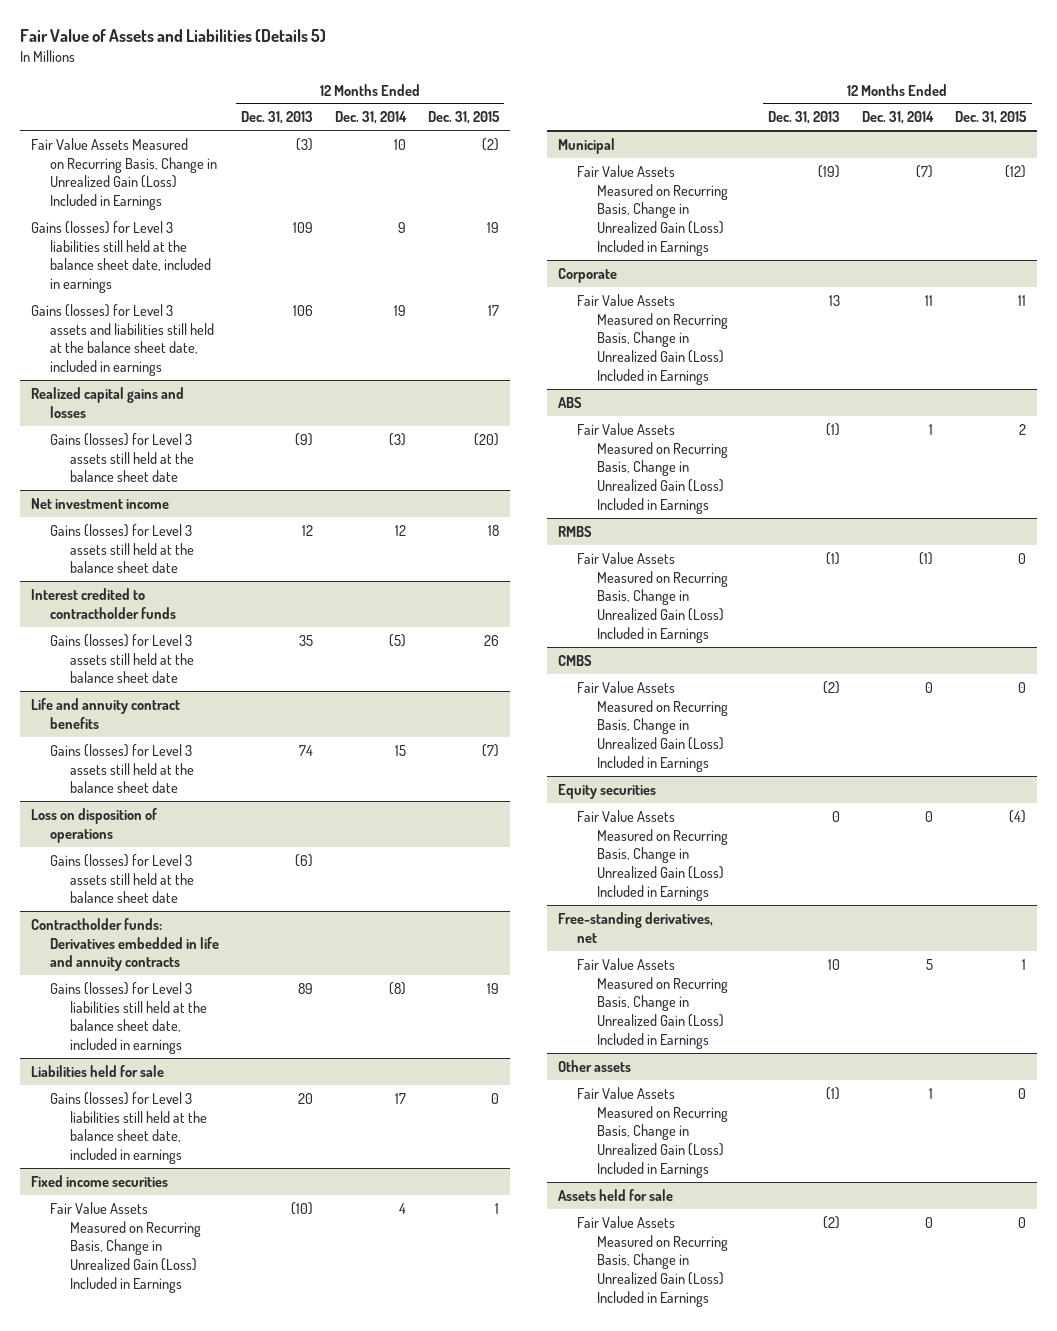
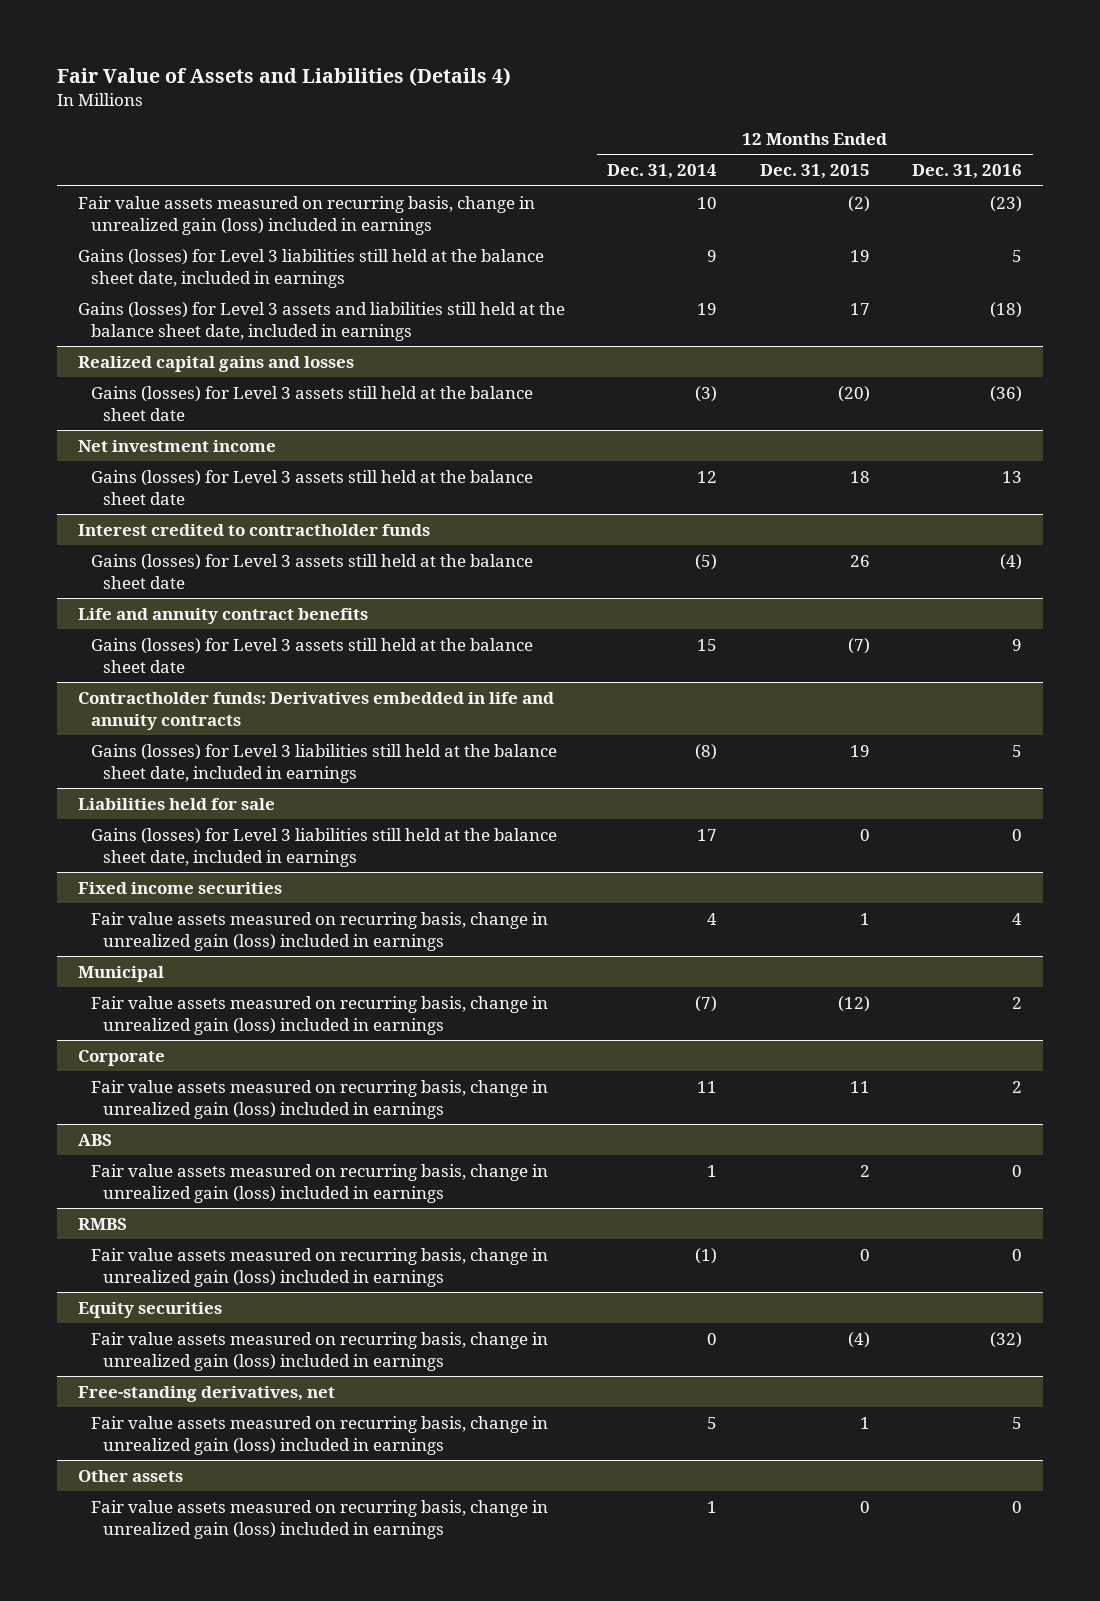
[19,29,326,43] Fair Value of Assets and Liabilities (Details 5) -> [57,67,512,87] Fair Value of Assets and Liabilities (Details 4)
[240,111,313,125] Dec. 31, 2013 -> none
none -> [912,164,1023,180] Dec. 31, 2016
[30,137,218,211] Fair Value Assets Measured on Recurring Basis, Change in Unrealized Gain (Loss) Included in Earnings -> [78,195,536,235] Fair value assets measured on recurring basis, change in unrealized gain (loss) included in earnings
[30,807,157,843] Loss on disposition of operations -> none
[50,853,194,904] Gains (losses) for Level 3 assets still held at the balance sheet date -> none
[50,1201,201,1293] Fair Value Assets Measured on Recurring Basis, Change in Unrealized Gain (Loss) Included in Earnings -> [90,911,548,951] Fair value assets measured on recurring basis, change in unrealized gain (loss) included in earnings
[577,164,728,256] Fair Value Assets Measured on Recurring Basis, Change in Unrealized Gain (Loss) Included in Earnings -> [90,995,548,1035] Fair value assets measured on recurring basis, change in unrealized gain (loss) included in earnings
[577,293,728,385] Fair Value Assets Measured on Recurring Basis, Change in Unrealized Gain (Loss) Included in Earnings -> [90,1079,548,1119] Fair value assets measured on recurring basis, change in unrealized gain (loss) included in earnings
[577,422,728,514] Fair Value Assets Measured on Recurring Basis, Change in Unrealized Gain (Loss) Included in Earnings -> [90,1163,548,1203] Fair value assets measured on recurring basis, change in unrealized gain (loss) included in earnings
[557,654,592,666] CMBS -> none
[577,680,728,772] Fair Value Assets Measured on Recurring Basis, Change in Unrealized Gain (Loss) Included in Earnings -> none
[577,551,728,643] Fair Value Assets Measured on Recurring Basis, Change in Unrealized Gain (Loss) Included in Earnings -> [90,1247,548,1287] Fair value assets measured on recurring basis, change in unrealized gain (loss) included in earnings
[577,809,728,901] Fair Value Assets Measured on Recurring Basis, Change in Unrealized Gain (Loss) Included in Earnings -> [90,1331,548,1371] Fair value assets measured on recurring basis, change in unrealized gain (loss) included in earnings
[577,957,728,1049] Fair Value Assets Measured on Recurring Basis, Change in Unrealized Gain (Loss) Included in Earnings -> [90,1415,548,1455] Fair value assets measured on recurring basis, change in unrealized gain (loss) included in earnings
[557,1188,673,1201] Assets held for sale -> none
[577,1215,728,1307] Fair Value Assets Measured on Recurring Basis, Change in Unrealized Gain (Loss) Included in Earnings -> none
[577,1086,728,1178] Fair Value Assets Measured on Recurring Basis, Change in Unrealized Gain (Loss) Included in Earnings -> [90,1499,548,1539] Fair value assets measured on recurring basis, change in unrealized gain (loss) included in earnings

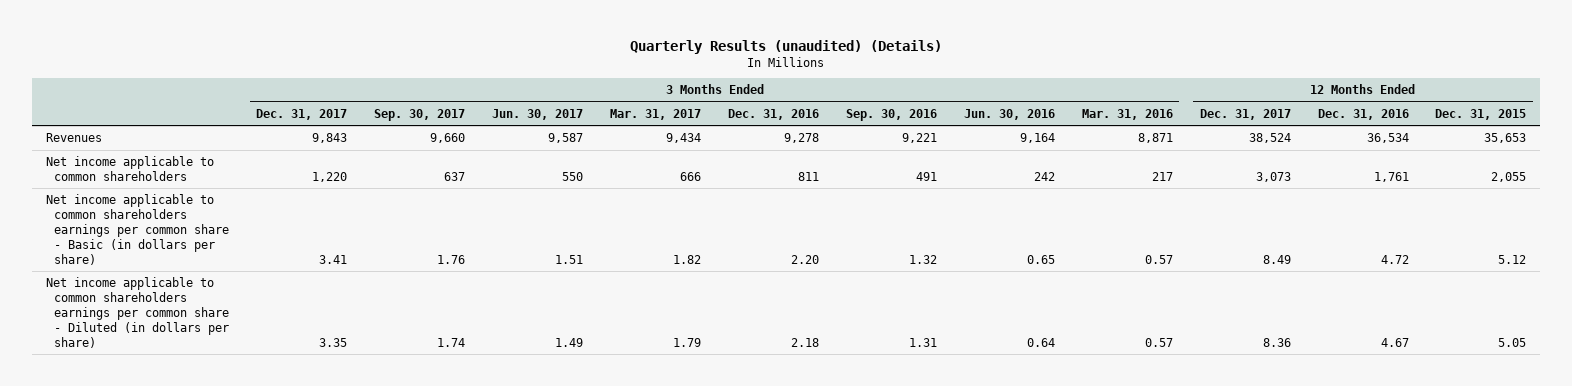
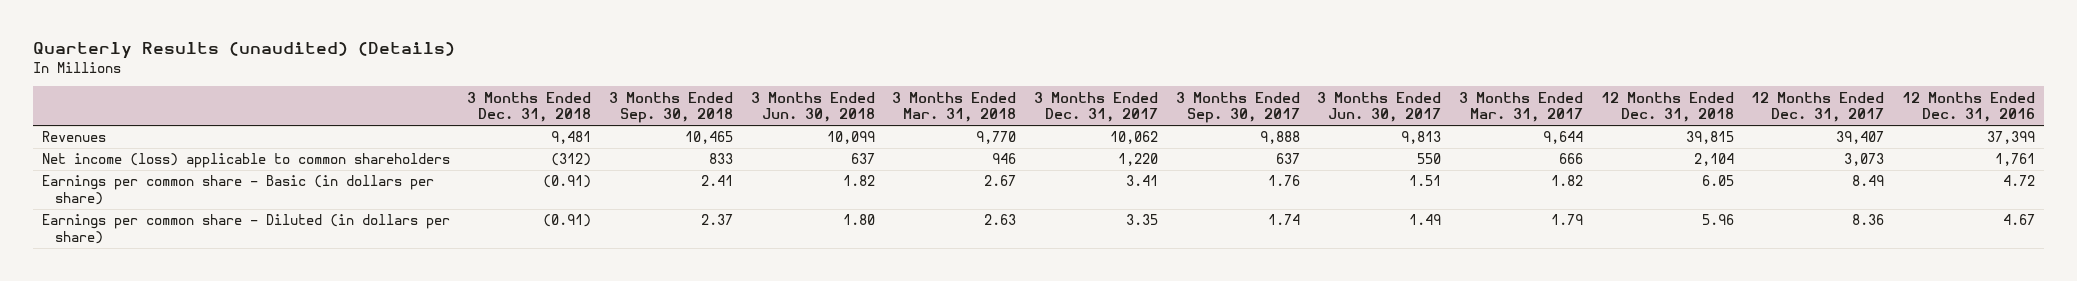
[728,108,820,120] Dec. 31, 2016 -> none
[845,108,937,121] Sep. 30, 2016 -> none
[963,108,1055,120] Jun. 30, 2016 -> none
[1081,108,1173,120] Mar. 31, 2016 -> none
[1435,108,1527,120] Dec. 31, 2015 -> none
none -> [467,91,592,123] 3 Months Ended Dec. 31, 2018
none -> [608,91,733,124] 3 Months Ended Sep. 30, 2018
none -> [750,91,875,123] 3 Months Ended Jun. 30, 2018
none -> [892,91,1017,123] 3 Months Ended Mar. 31, 2018
none -> [1600,91,1734,123] 12 Months Ended Dec. 31, 2018
[312,133,348,144] 9,843 -> [1110,131,1159,145] 10,062
[430,133,466,144] 9,660 -> [1259,131,1300,145] 9,888
[548,133,584,144] 9,587 -> [1401,131,1442,145] 9,813
[666,133,702,144] 9,434 -> [1543,131,1584,145] 9,644
[1248,133,1291,144] 38,524 -> [1836,131,1885,145] 39,407
[1366,133,1409,144] 36,534 -> [1987,131,2036,145] 37,399
[45,156,214,181] Net income applicable to common shareholders -> [41,153,450,169] Net income (loss) applicable to common shareholders
[45,194,230,265] Net income applicable to common shareholders earnings per common share - Basic (in dollars per share) -> [41,175,434,205] Earnings per common share - Basic (in dollars per share)
[45,277,230,348] Net income applicable to common shareholders earnings per common share - Diluted (in dollars per share) -> [41,214,450,244] Earnings per common share - Diluted (in dollars per share)

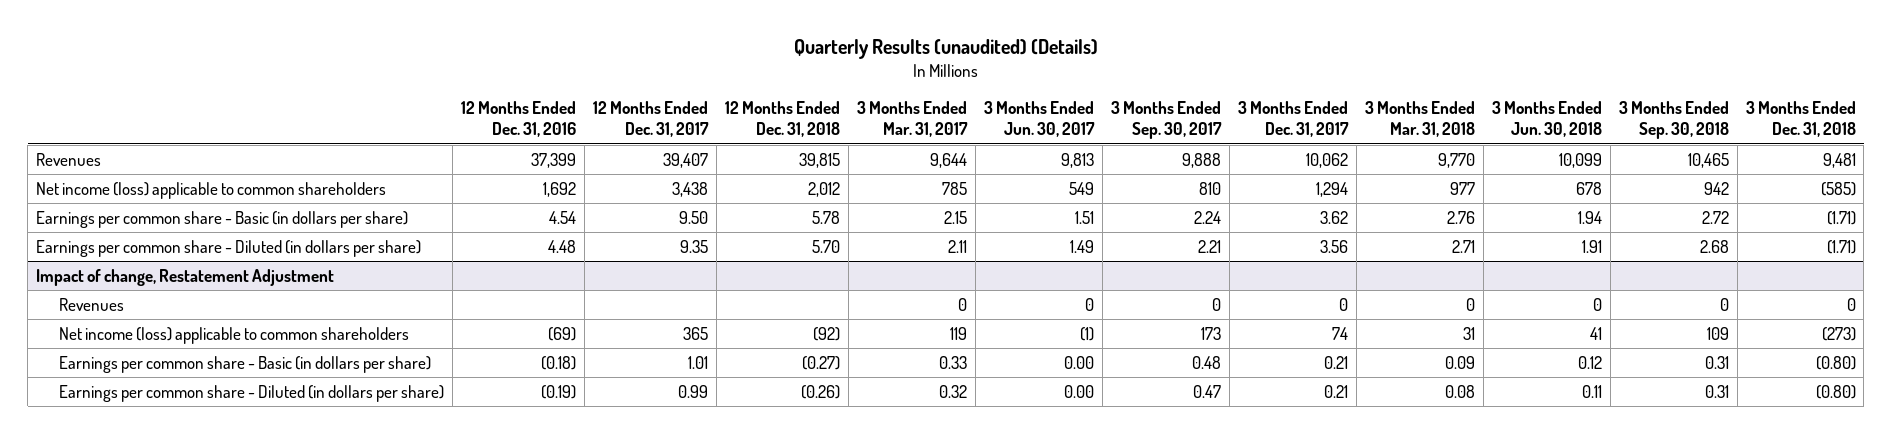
[551,153,592,167] (312) -> [1820,181,1856,196] (585)
[708,153,733,165] 833 -> [1703,181,1729,195] 942
[850,153,875,165] 637 -> [1575,181,1602,195] 678
[992,153,1017,165] 946 -> [1449,181,1475,195] 977
[1118,153,1159,167] 1,220 -> [1315,181,1348,197] 1,294
[1275,153,1300,165] 637 -> [1198,181,1221,195] 810
[1417,153,1442,165] 550 -> [1068,181,1094,195] 549
[1559,153,1584,165] 666 -> [941,181,967,195] 785
[1693,153,1734,167] 2,104 -> [807,181,840,197] 2,012
[1844,153,1885,167] 3,073 -> [671,181,708,197] 3,438
[1995,153,2036,167] 1,761 -> [542,181,576,197] 1,692
[543,175,592,189] (0.91) -> [1826,210,1856,225] (1.71)
[700,175,733,187] 2.41 -> [1701,210,1729,224] 2.72
[842,175,875,187] 1.82 -> [1577,210,1602,224] 1.94
[984,175,1017,187] 2.67 -> [1446,210,1475,224] 2.76
[1126,175,1159,187] 3.41 -> [1319,210,1348,224] 3.62
[1267,175,1300,187] 1.76 -> [1193,210,1221,224] 2.24
[1551,175,1584,187] 1.82 -> [943,210,967,224] 2.15
[1701,175,1734,187] 6.05 -> [811,210,840,224] 5.78
[1852,175,1885,187] 8.49 -> [678,210,708,224] 9.50
[2003,175,2036,187] 4.72 -> [548,210,576,224] 4.54
[543,214,592,228] (0.91) -> [1826,239,1856,254] (1.71)
[700,214,733,226] 2.37 -> [1699,239,1729,253] 2.68
[842,214,875,226] 1.80 -> [1581,239,1602,253] 1.91
[984,214,1017,226] 2.63 -> [1451,239,1475,253] 2.71
[1126,214,1159,226] 3.35 -> [1319,239,1348,253] 3.56
[1267,214,1300,226] 1.74 -> [1197,239,1221,253] 2.21
[1551,214,1584,226] 1.79 -> [947,239,967,253] 2.11
[1701,214,1734,226] 5.96 -> [811,239,840,253] 5.70
[1852,214,1885,226] 8.36 -> [679,239,708,253] 9.35
[2003,214,2036,226] 4.67 -> [547,239,576,253] 4.48
none -> [36,268,335,286] Impact of change, Restatement Adjustment
none -> [58,297,124,311] Revenues
none -> [58,326,409,344] Net income (loss) applicable to common shareholders
none -> [58,355,431,373] Earnings per common share - Basic (in dollars per share)
none -> [58,384,444,402] Earnings per common share - Diluted (in dollars per share)

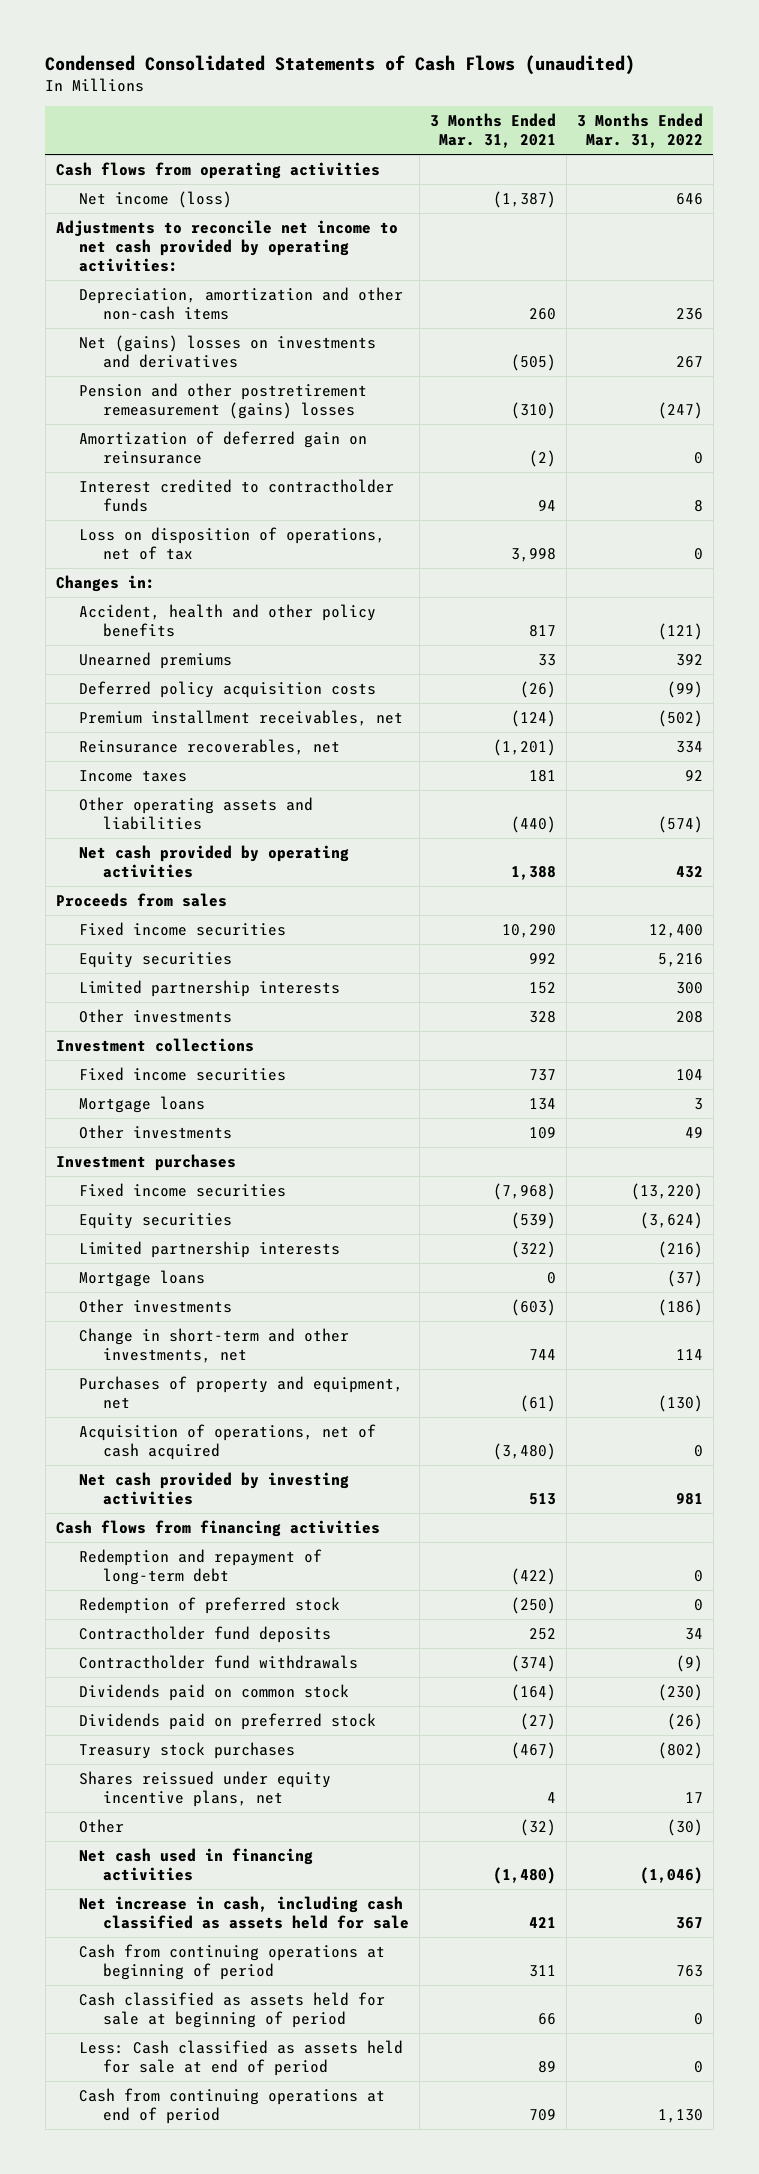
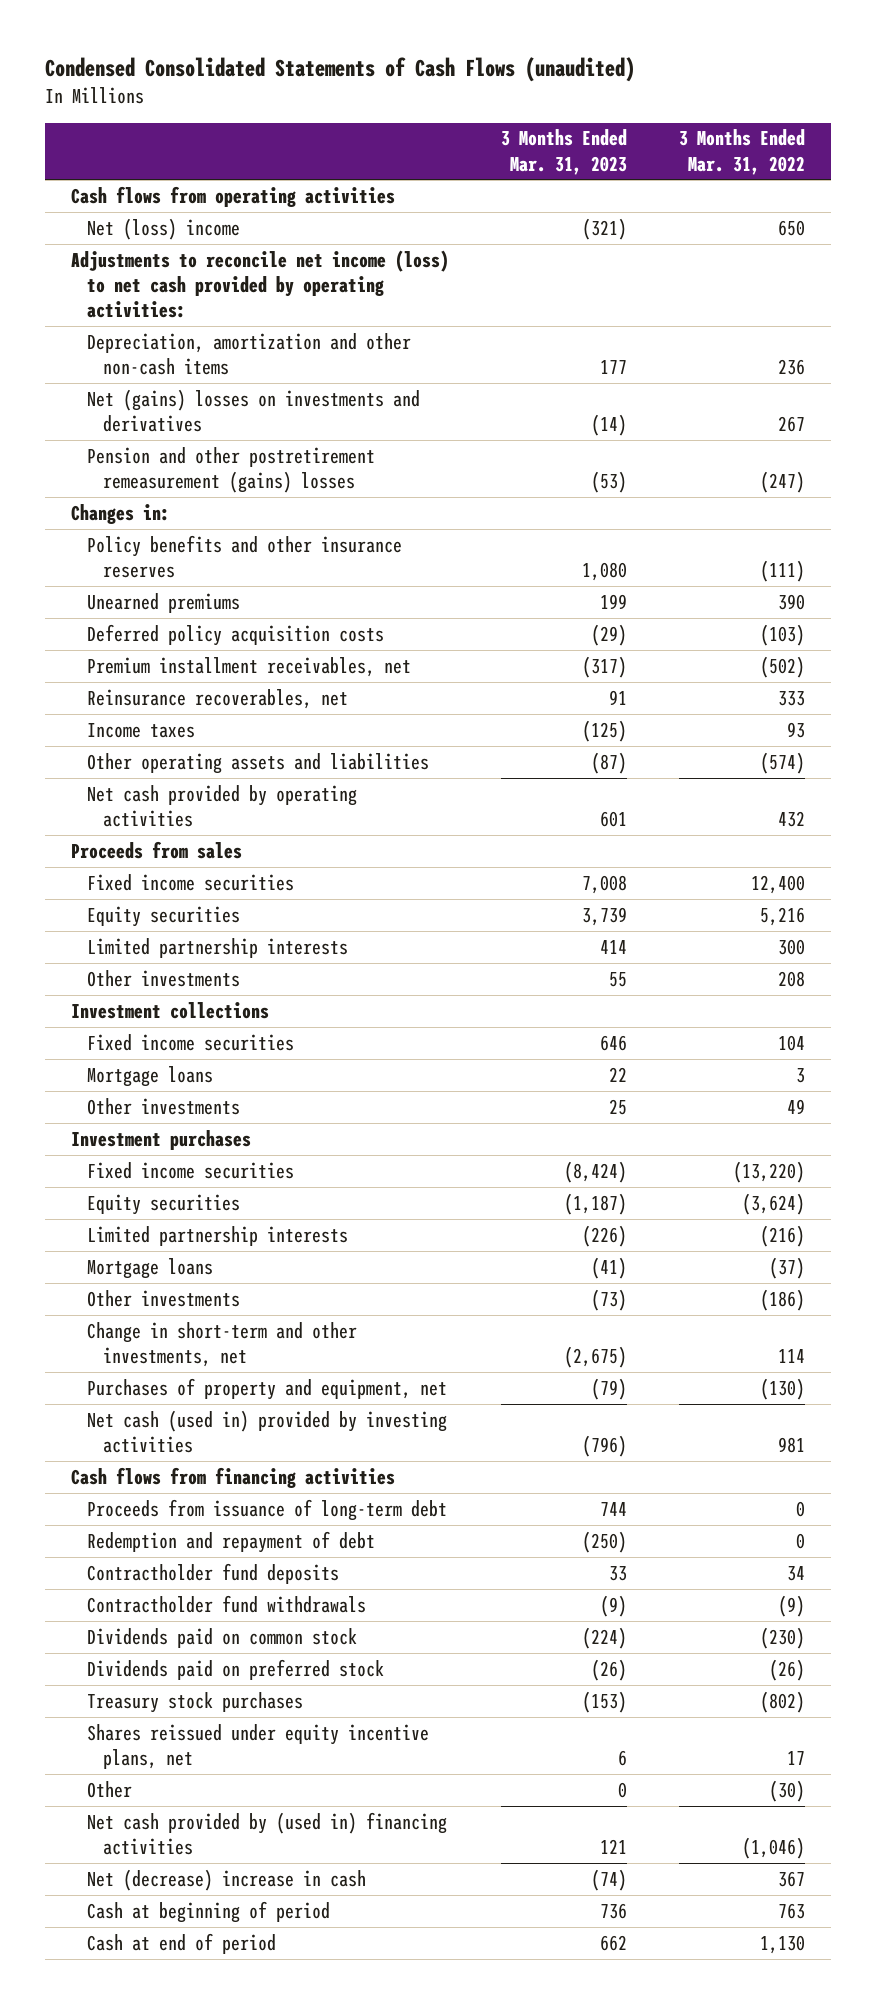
[429,113,556,149] 3 Months Ended Mar. 31, 2021 -> none
none -> [500,129,627,175] 3 Months Ended Mar. 31, 2023
[79,190,233,208] Net income (loss) -> [86,217,240,240] Net (loss) income
[675,192,703,205] 646 -> [777,219,805,236] 650
[55,219,398,272] Adjustments to reconcile net income to net cash provided by operating activities: -> [70,249,449,319] Adjustments to reconcile net income (loss) to net cash provided by operating activities:
[79,430,368,464] Amortization of deferred gain on reinsurance -> none
[79,478,395,512] Interest credited to contractholder funds -> none
[79,526,386,560] Loss on disposition of operations, net of tax -> none
[79,603,377,637] Accident, health and other policy benefits -> [86,534,402,578] Policy benefits and other insurance reserves
[657,622,703,640] (121) -> [759,559,805,582] (111)
[675,653,703,666] 392 -> [777,593,805,610] 390
[666,680,703,698] (99) -> [759,623,805,646] (103)
[675,740,703,753] 334 -> [777,690,805,706] 333
[684,769,703,781] 92 -> [786,721,805,738] 93
[79,1423,377,1460] Acquisition of operations, net of cash acquired -> none
[79,1471,350,1505] Net cash provided by investing activities -> [86,1409,447,1453] Net cash (used in) provided by investing activities
[79,1596,341,1614] Redemption of preferred stock -> none
none -> [86,1498,447,1521] Proceeds from issuance of long-term debt
[79,1548,323,1585] Redemption and repayment of long-term debt -> [86,1530,375,1553] Redemption and repayment of debt
[79,1991,386,2028] Cash classified as assets held for sale at beginning of period -> none
[79,2039,404,2076] Less: Cash classified as assets held for sale at end of period -> none
[79,1847,314,1881] Net cash used in financing activities -> [86,1811,447,1855] Net cash provided by (used in) financing activities
[79,1895,410,1929] Net increase in cash, including cash classified as assets held for sale -> [86,1868,366,1891] Net (decrease) increase in cash
[79,1943,386,1980] Cash from continuing operations at beginning of period -> [86,1900,330,1923] Cash at beginning of period
[79,2087,386,2124] Cash from continuing operations at end of period -> [86,1932,276,1954] Cash at end of period

